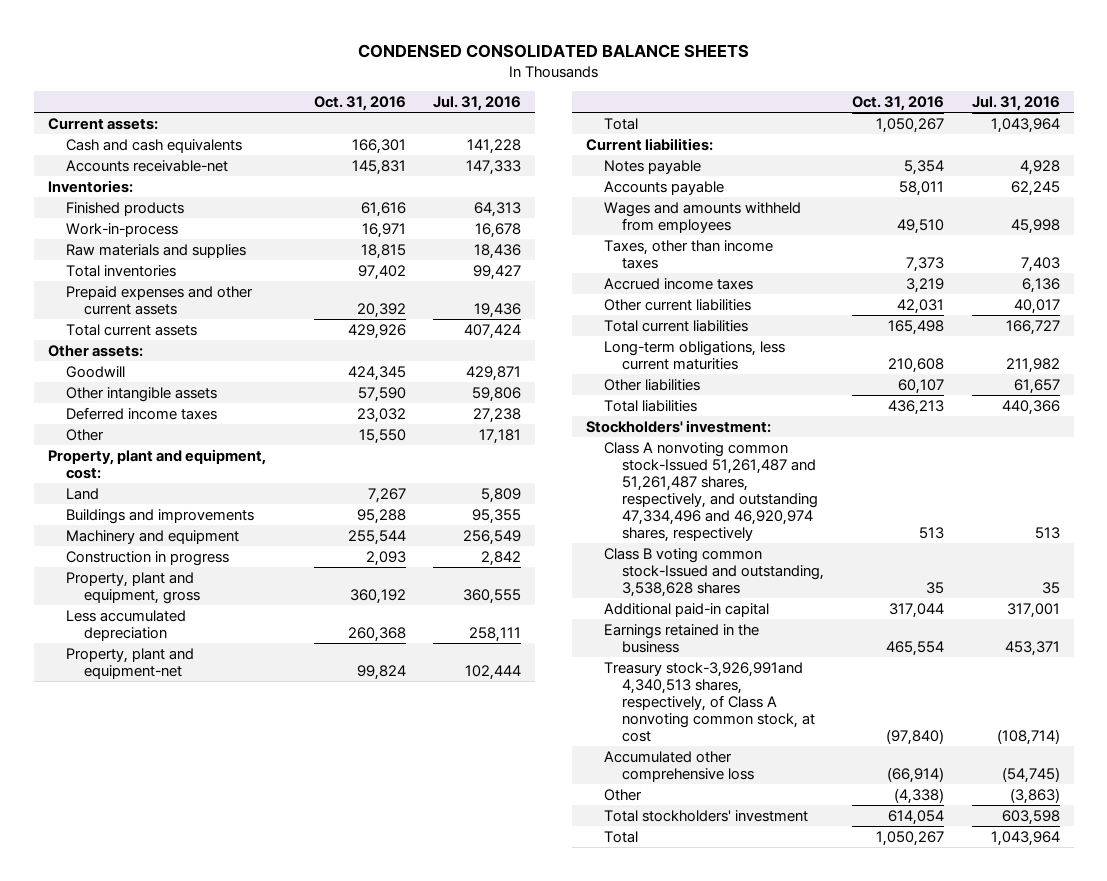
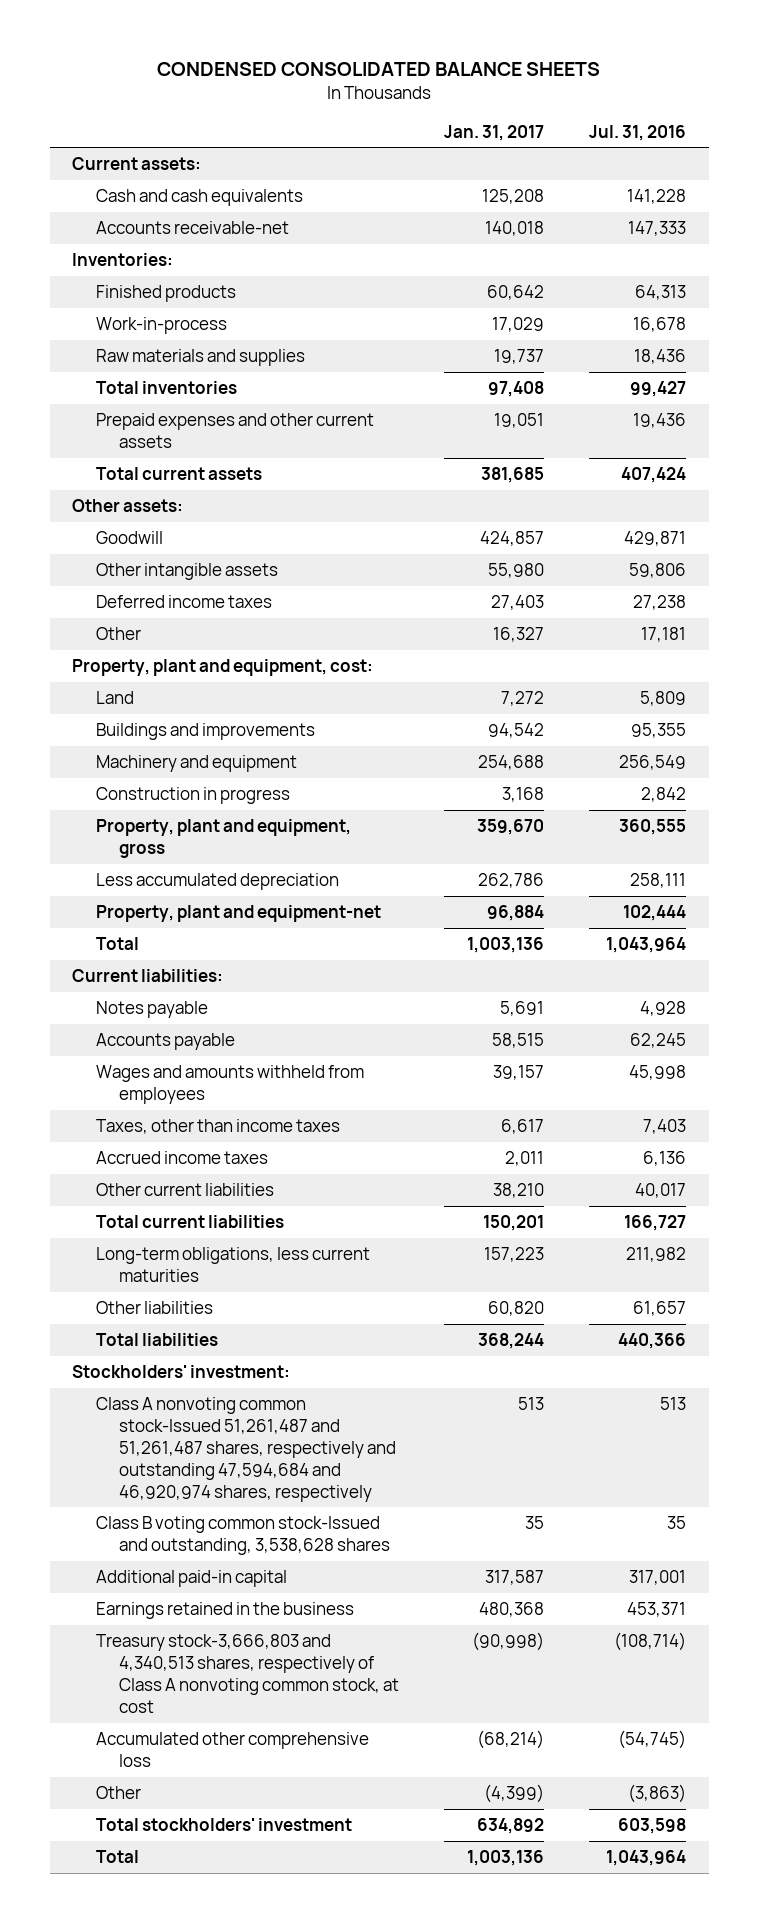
[313,96,406,112] Oct. 31, 2016 -> none
none -> [444,124,545,141] Jan. 31, 2017
[604,441,819,543] Class A nonvoting common stock-Issued 51,261,487 and 51,261,487 shares, respectively, and outstanding 47,334,496 and 46,920,974 shares, respectively -> [95,1397,397,1502] Class A nonvoting common stock-Issued 51,261,487 and 51,261,487 shares, respectively and outstanding 47,594,684 and 46,920,974 shares, respectively
[604,661,816,743] Treasury stock-3,926,991and 4,340,513 shares, respectively, of Class A nonvoting common stock, at cost -> [95,1634,400,1713] Treasury stock-3,666,803 and 4,340,513 shares, respectively of Class A nonvoting common stock, at cost

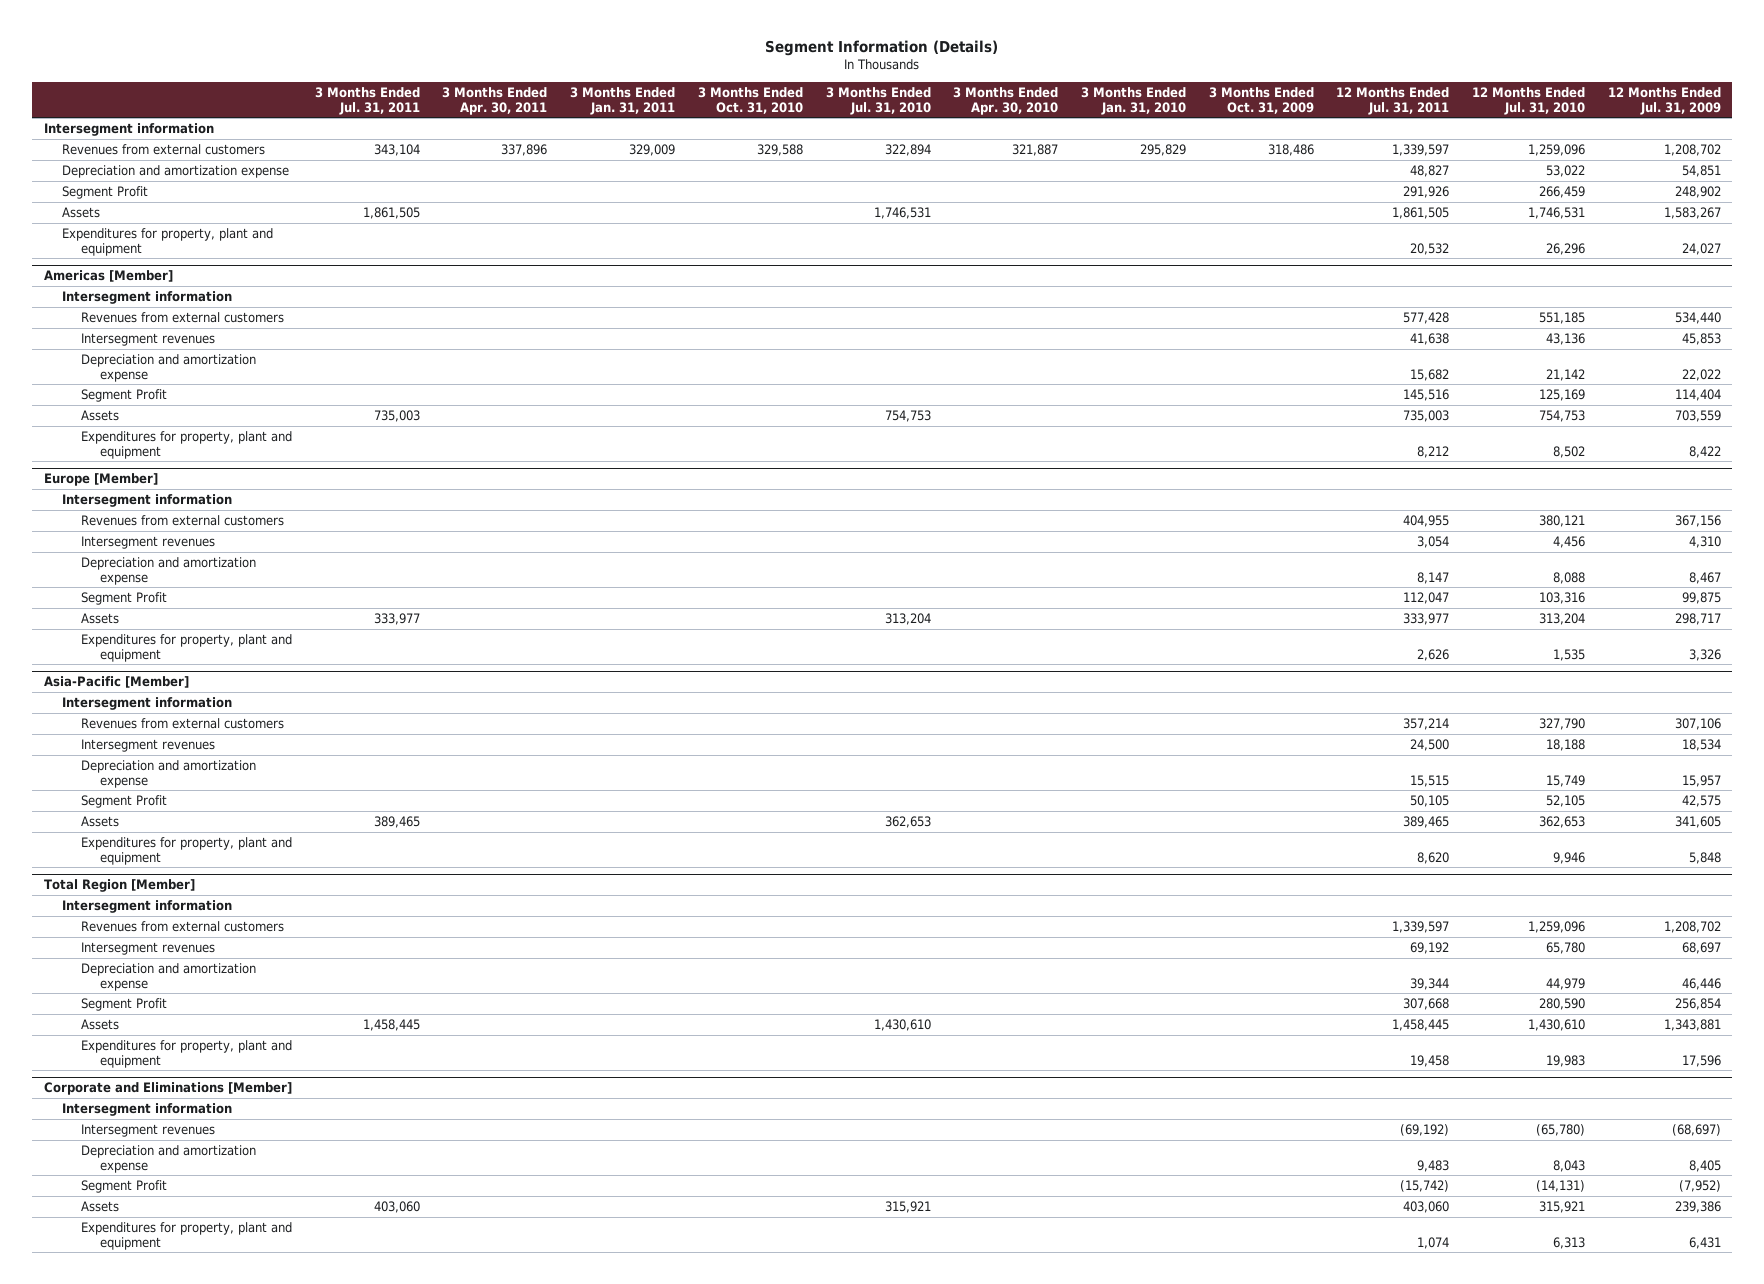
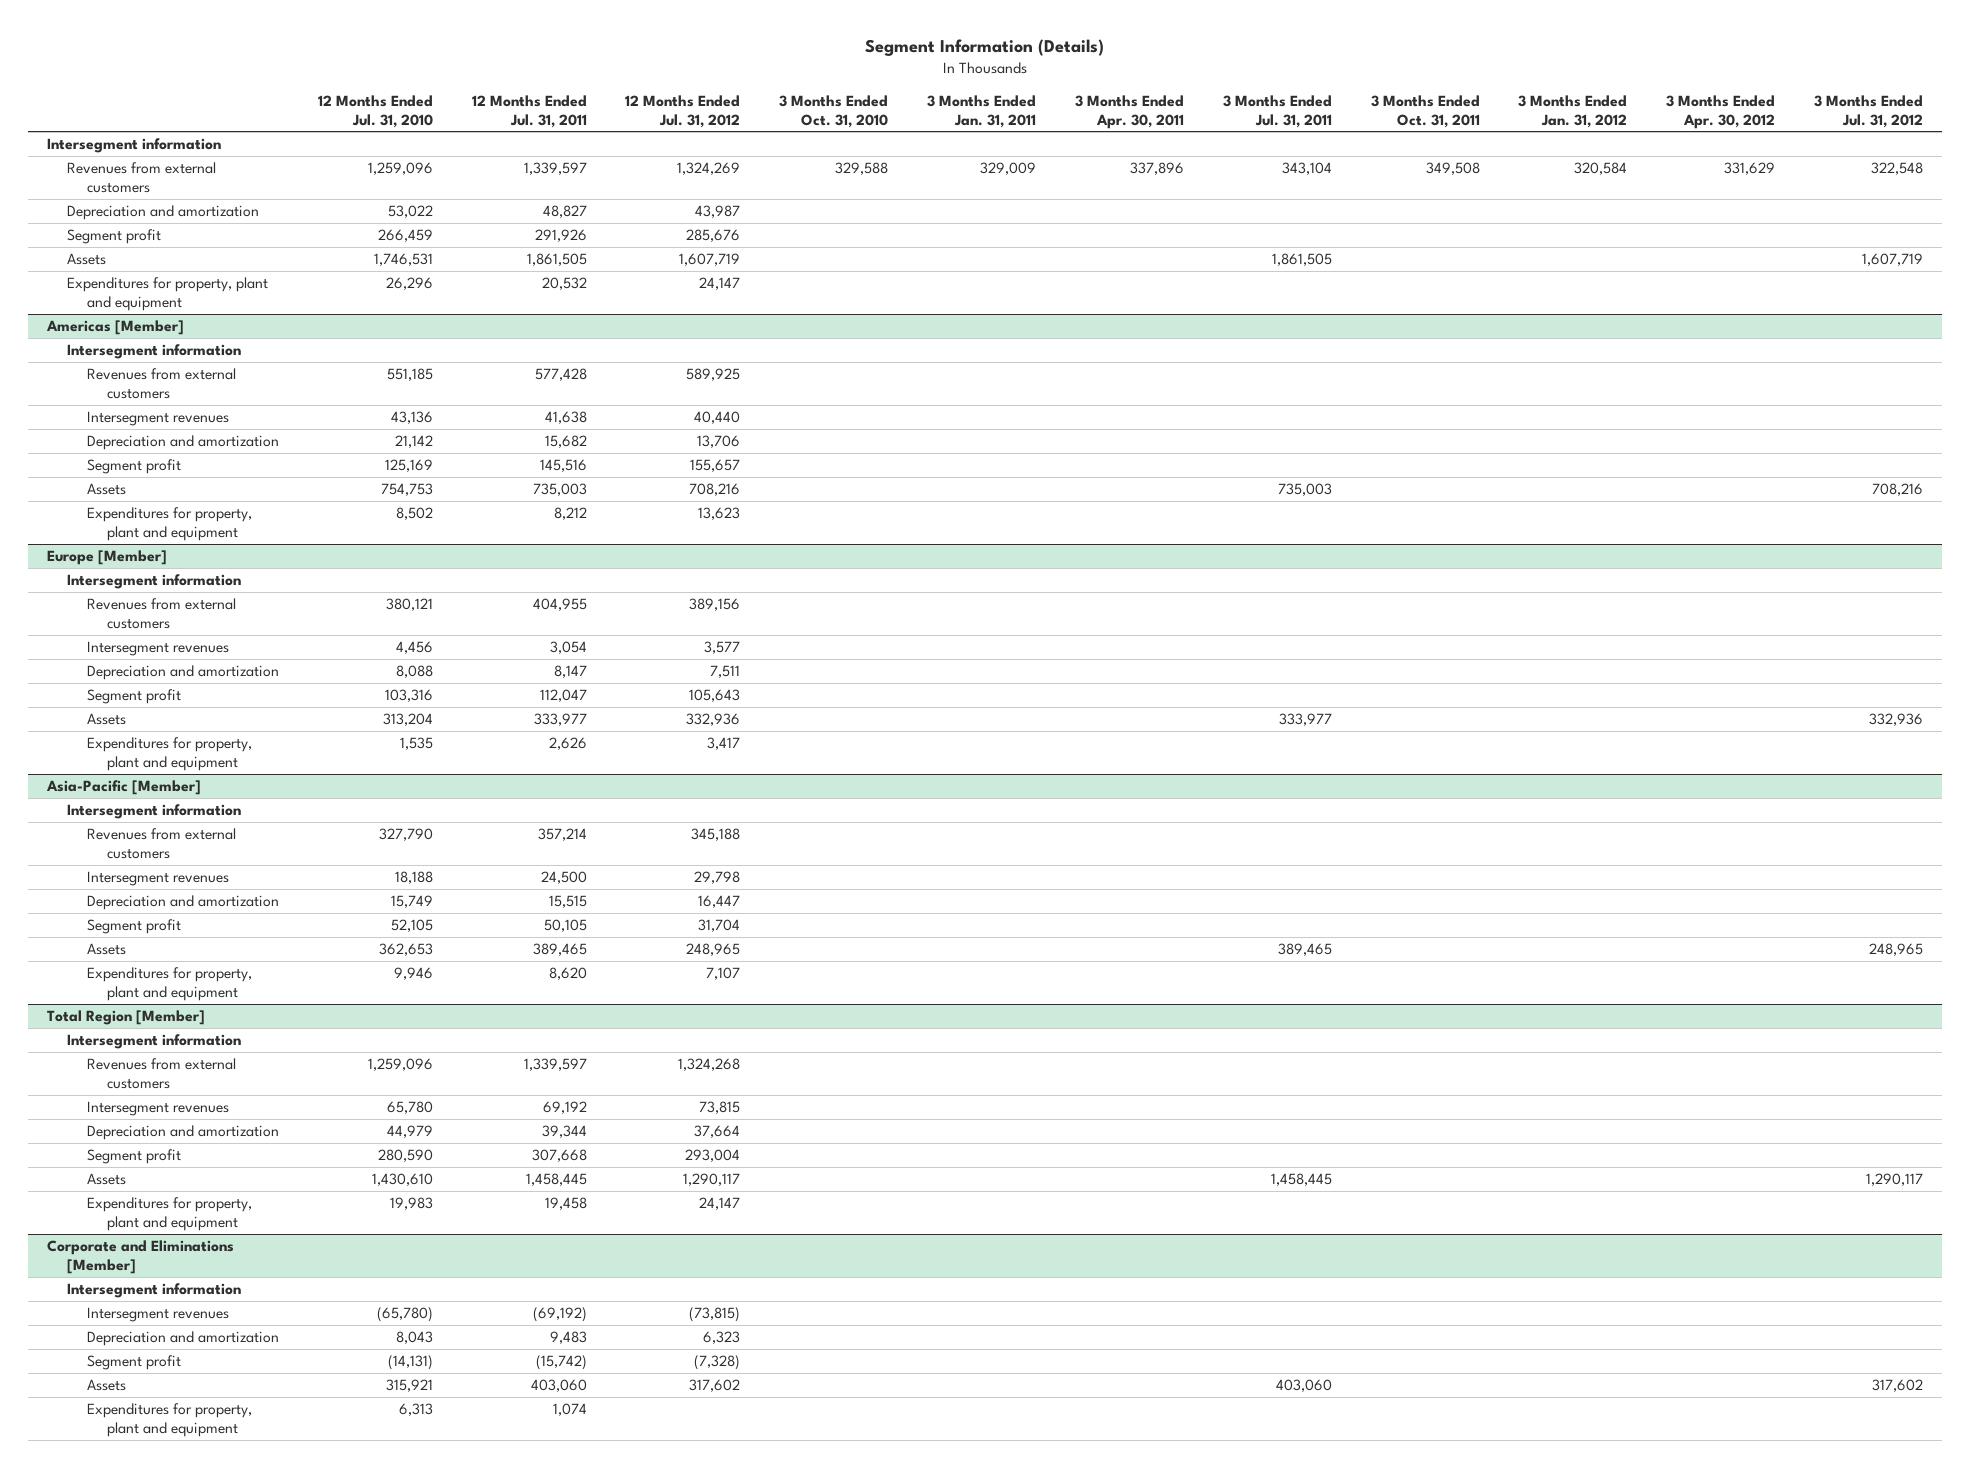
[825,86,931,115] 3 Months Ended Jul. 31, 2010 -> none
[953,86,1059,115] 3 Months Ended Apr. 30, 2010 -> none
[1080,86,1186,115] 3 Months Ended Jan. 31, 2010 -> none
[1208,86,1314,114] 3 Months Ended Oct. 31, 2009 -> none
[1607,86,1721,115] 12 Months Ended Jul. 31, 2009 -> none
none -> [625,94,741,128] 12 Months Ended Jul. 31, 2012
none -> [1370,94,1480,128] 3 Months Ended Oct. 31, 2011
none -> [1518,94,1628,128] 3 Months Ended Jan. 31, 2012
none -> [1666,94,1776,129] 3 Months Ended Apr. 30, 2012
none -> [1814,94,1924,128] 3 Months Ended Jul. 31, 2012
[62,164,290,178] Depreciation and amortization expense -> [66,205,259,221] Depreciation and amortization
[62,185,149,199] Segment Profit -> [66,229,161,245] Segment profit
[81,353,257,382] Depreciation and amortization expense -> [87,435,280,451] Depreciation and amortization
[81,388,168,402] Segment Profit -> [87,459,182,475] Segment profit
[81,556,257,585] Depreciation and amortization expense -> [87,665,280,681] Depreciation and amortization
[81,591,168,605] Segment Profit -> [87,689,182,705] Segment profit
[81,759,257,788] Depreciation and amortization expense -> [87,895,280,911] Depreciation and amortization
[81,794,168,808] Segment Profit -> [87,919,182,935] Segment profit
[81,962,257,991] Depreciation and amortization expense -> [87,1125,280,1141] Depreciation and amortization
[81,997,168,1011] Segment Profit -> [87,1149,182,1165] Segment profit
[81,1144,257,1173] Depreciation and amortization expense -> [87,1331,280,1347] Depreciation and amortization
[81,1179,168,1193] Segment Profit -> [87,1355,182,1371] Segment profit

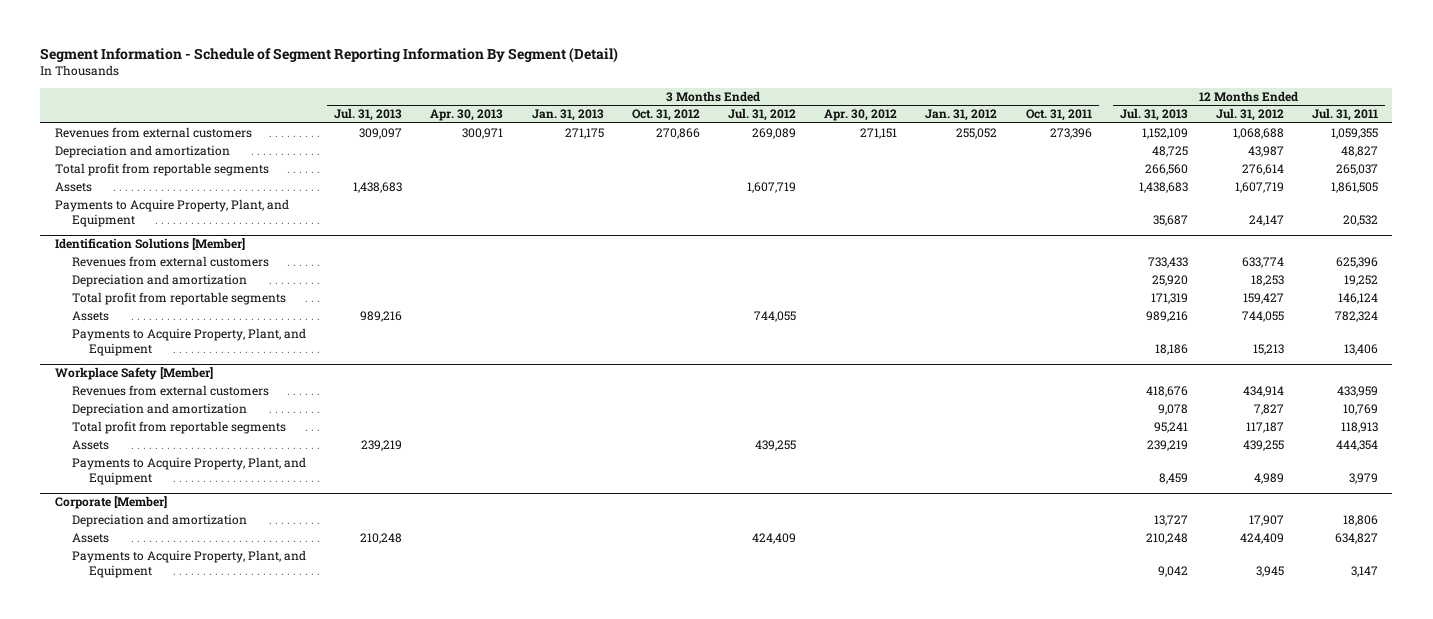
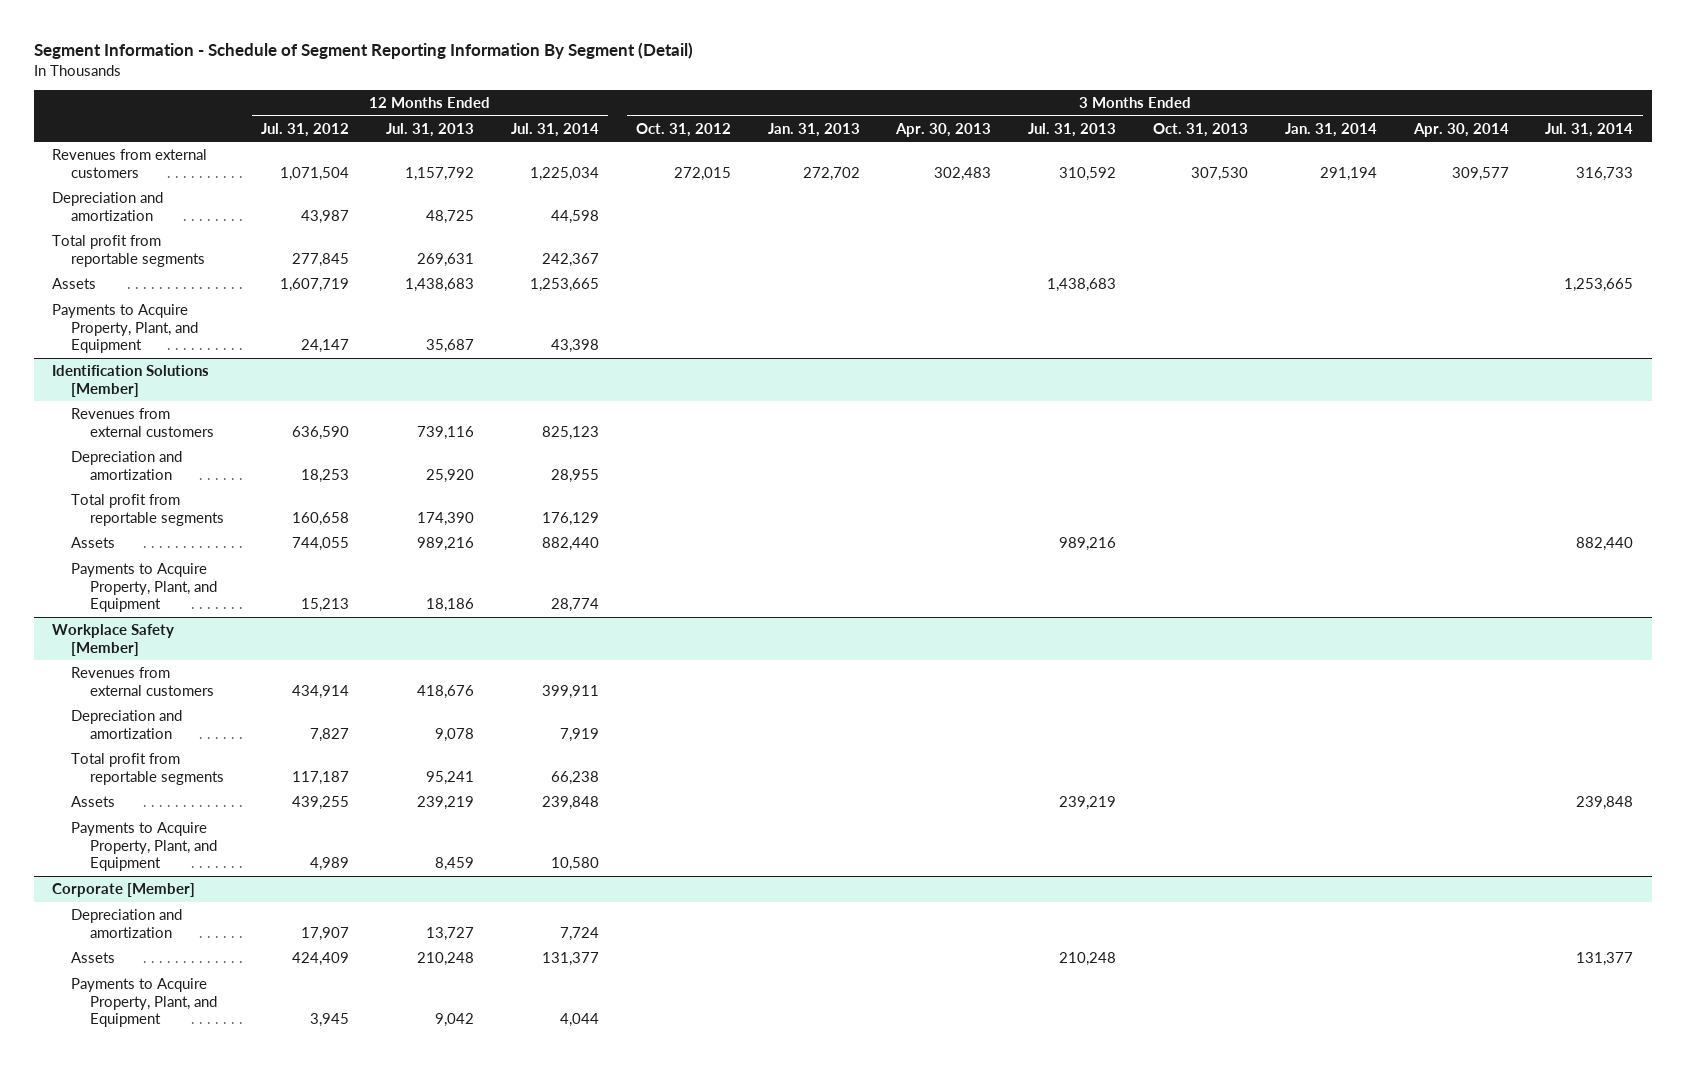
[727,108,796,122] Jul. 31, 2012 -> none
[824,109,898,122] Apr. 30, 2012 -> none
[925,109,998,122] Jan. 31, 2012 -> none
[1025,109,1092,122] Oct. 31, 2011 -> none
[1312,108,1379,122] Jul. 31, 2011 -> none
none -> [510,122,599,137] Jul. 31, 2014
none -> [1152,122,1248,137] Oct. 31, 2013
none -> [1284,122,1377,137] Jan. 31, 2014
none -> [1412,122,1509,137] Apr. 30, 2014
none -> [1545,122,1634,137] Jul. 31, 2014
[359,128,403,140] 309,097 -> [1059,166,1117,181] 310,592
[462,128,504,140] 300,971 -> [934,166,992,181] 302,483
[564,128,604,140] 271,175 -> [802,166,860,181] 272,702
[655,128,700,140] 270,866 -> [673,166,731,181] 272,015
[1141,128,1188,140] 1,152,109 -> [405,166,475,181] 1,157,792
[1233,128,1285,140] 1,068,688 -> [280,166,350,181] 1,071,504
[1144,164,1188,176] 266,560 -> [417,252,475,267] 269,631
[1242,164,1285,176] 276,614 -> [292,252,350,267] 277,845
[1147,257,1188,269] 733,433 -> [417,425,475,440] 739,116
[1242,257,1285,269] 633,774 -> [292,425,350,440] 636,590
[1150,293,1188,305] 171,319 -> [417,511,475,526] 174,390
[1243,293,1285,305] 159,427 -> [292,511,350,526] 160,658

